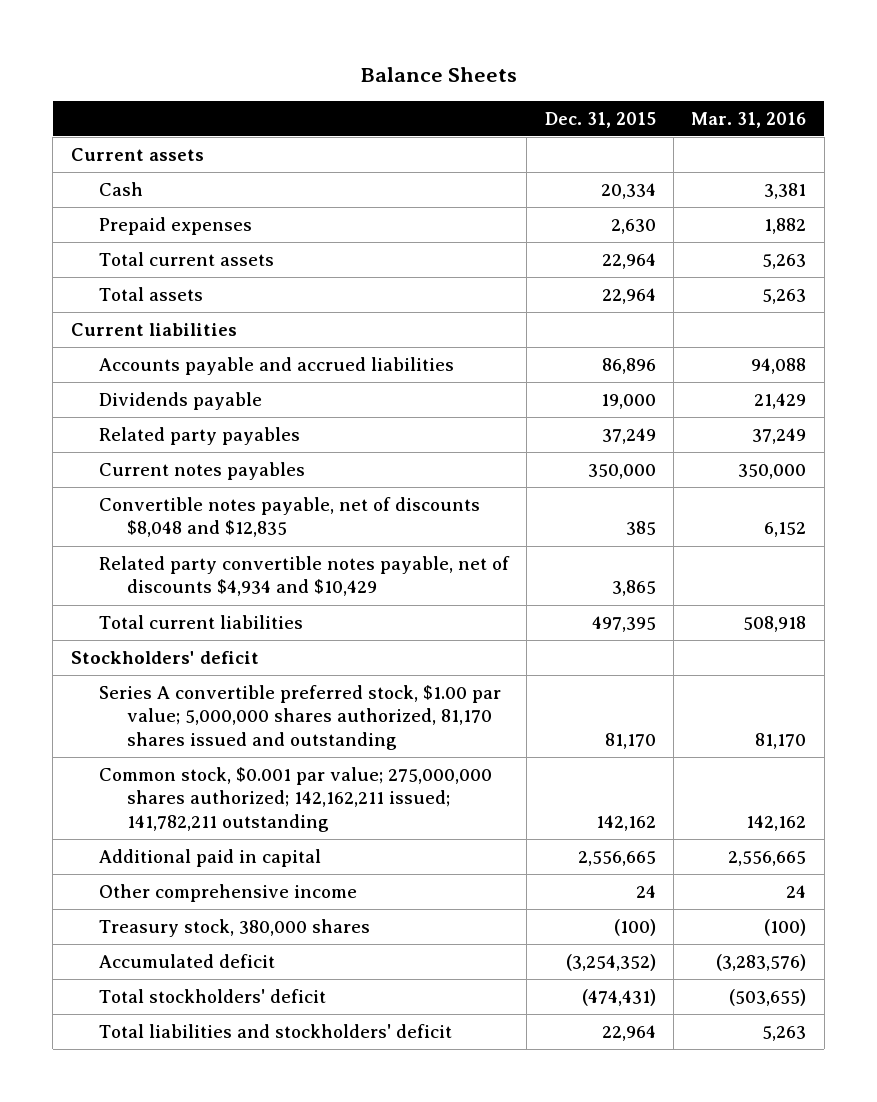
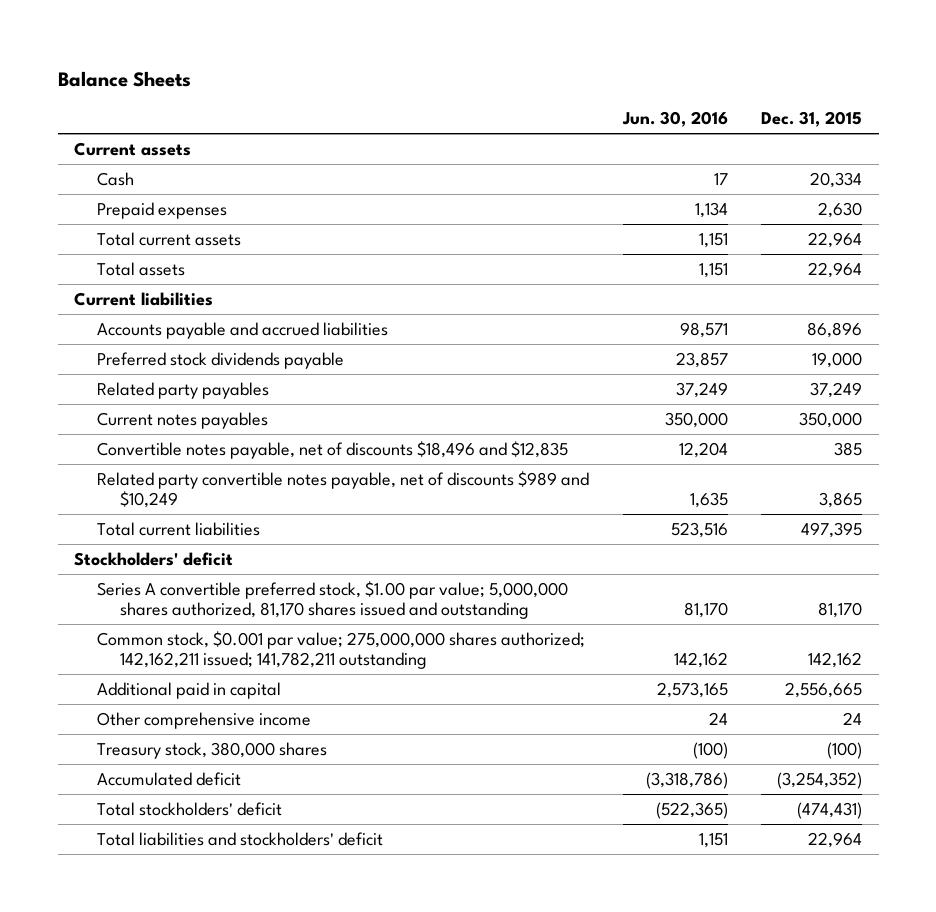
[691,111,807,128] Mar. 31, 2016 -> none
none -> [621,111,728,128] Jun. 30, 2016
[98,391,262,410] Dividends payable -> [97,351,345,369] Preferred stock dividends payable
[98,496,480,538] Convertible notes payable, net of discounts $8,048 and $12,835 -> [97,440,569,459] Convertible notes payable, net of discounts $18,496 and $12,835
[98,555,510,597] Related party convertible notes payable, net of discounts $4,934 and $10,429 -> [97,470,590,509] Related party convertible notes payable, net of discounts $989 and $10,249

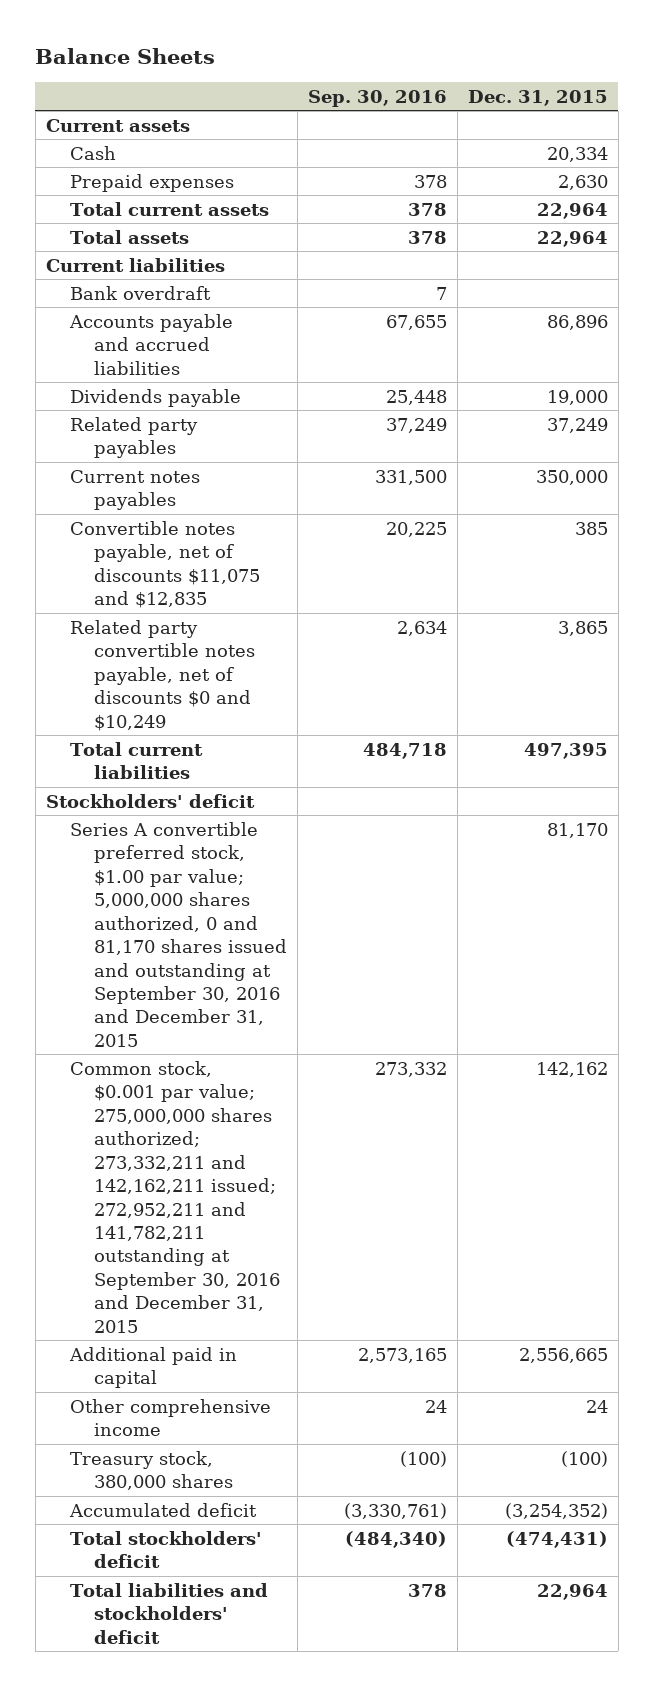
[621,111,728,128] Jun. 30, 2016 -> none
none -> [307,89,447,107] Sep. 30, 2016
none -> [69,285,211,300] Bank overdraft
[97,351,345,369] Preferred stock dividends payable -> [69,388,241,407] Dividends payable
[97,440,569,459] Convertible notes payable, net of discounts $18,496 and $12,835 -> [69,520,260,609] Convertible notes payable, net of discounts $11,075 and $12,835
[97,470,590,509] Related party convertible notes payable, net of discounts $989 and $10,249 -> [69,619,255,731] Related party convertible notes payable, net of discounts $0 and $10,249
[97,580,569,620] Series A convertible preferred stock, $1.00 par value; 5,000,000 shares authorized, 81,170 shares issued and outstanding -> [69,821,287,1047] Series A convertible preferred stock, $1.00 par value; 5,000,000 shares authorized, 0 and 81,170 shares issued and outstanding at September 30, 2016 and December 31, 2015
[97,630,586,670] Common stock, $0.001 par value; 275,000,000 shares authorized; 142,162,211 issued; 141,782,211 outstanding -> [69,1060,280,1333] Common stock, $0.001 par value; 275,000,000 shares authorized; 273,332,211 and 142,162,211 issued; 272,952,211 and 141,782,211 outstanding at September 30, 2016 and December 31, 2015

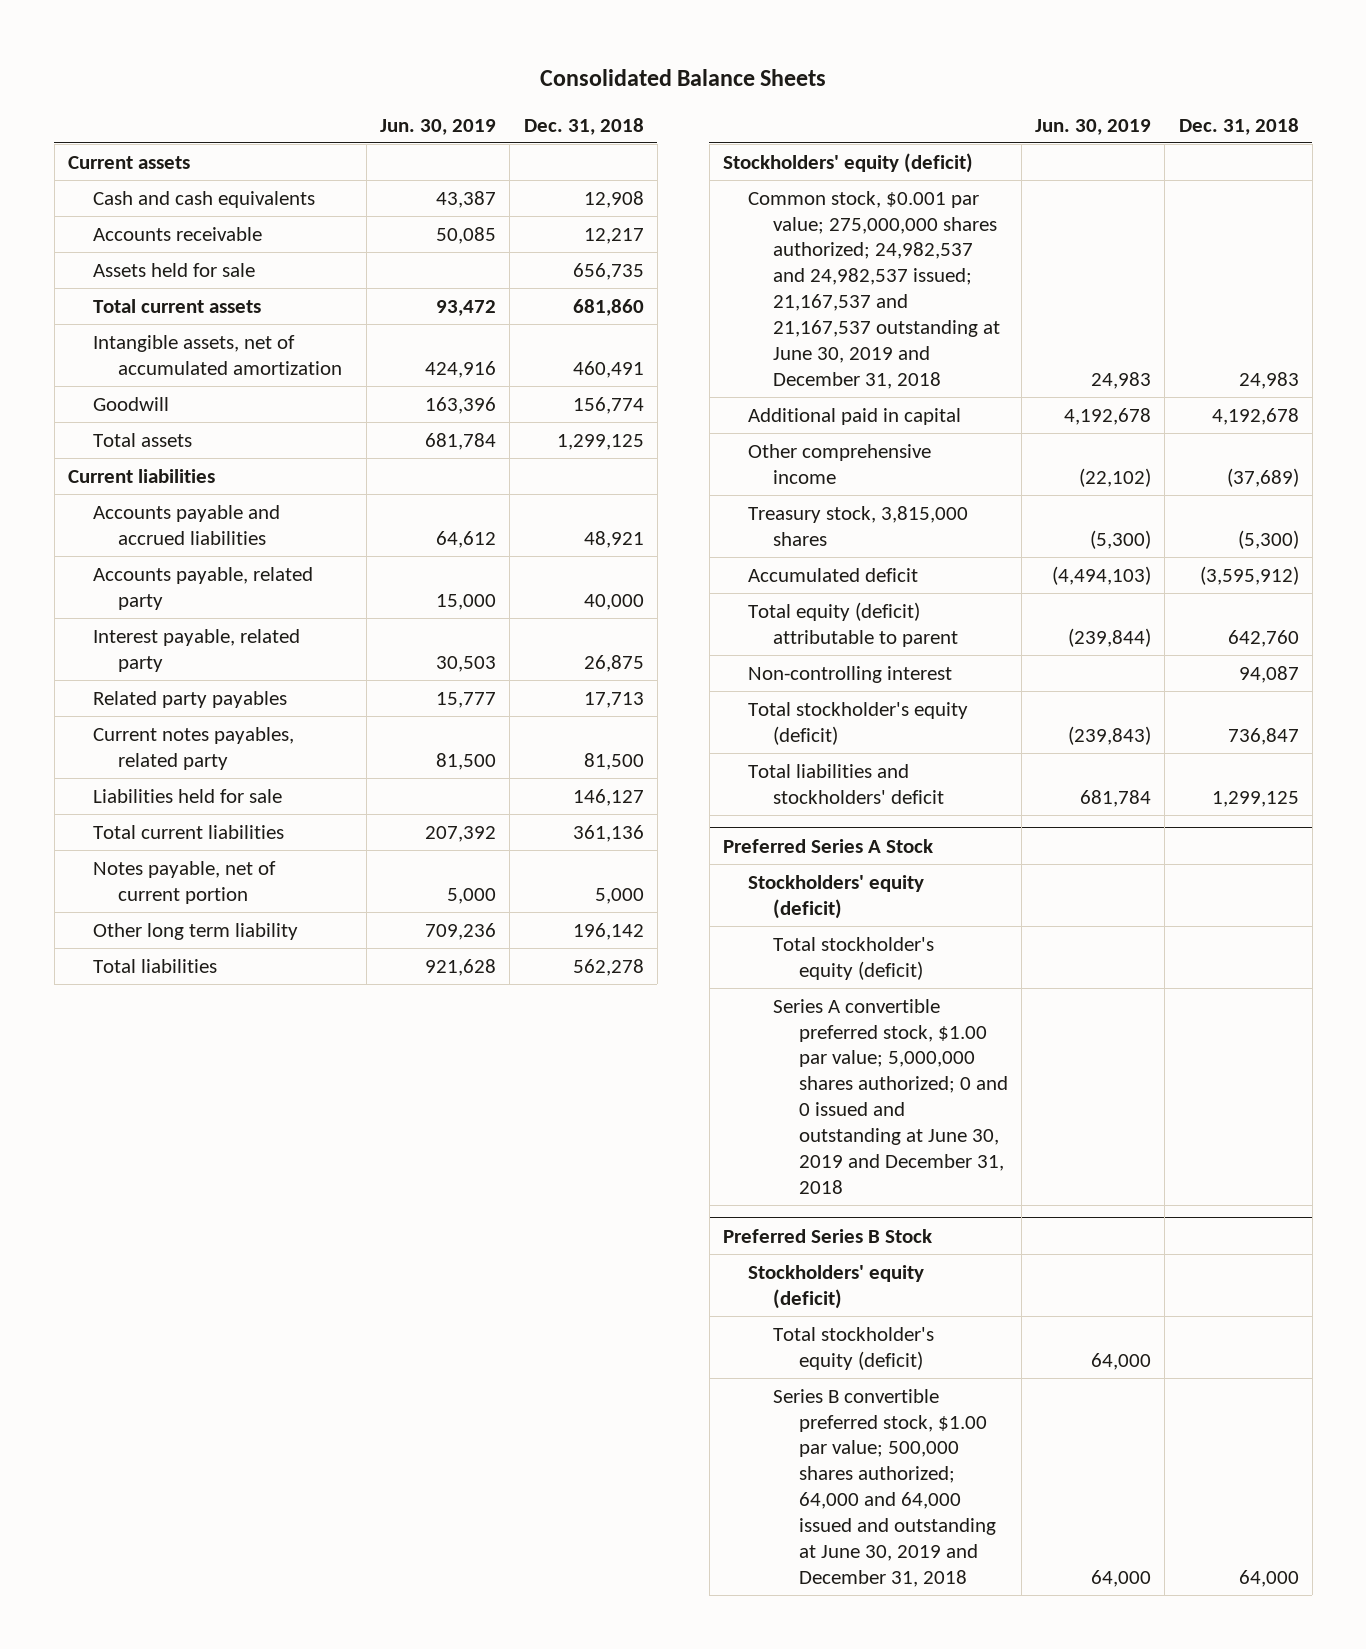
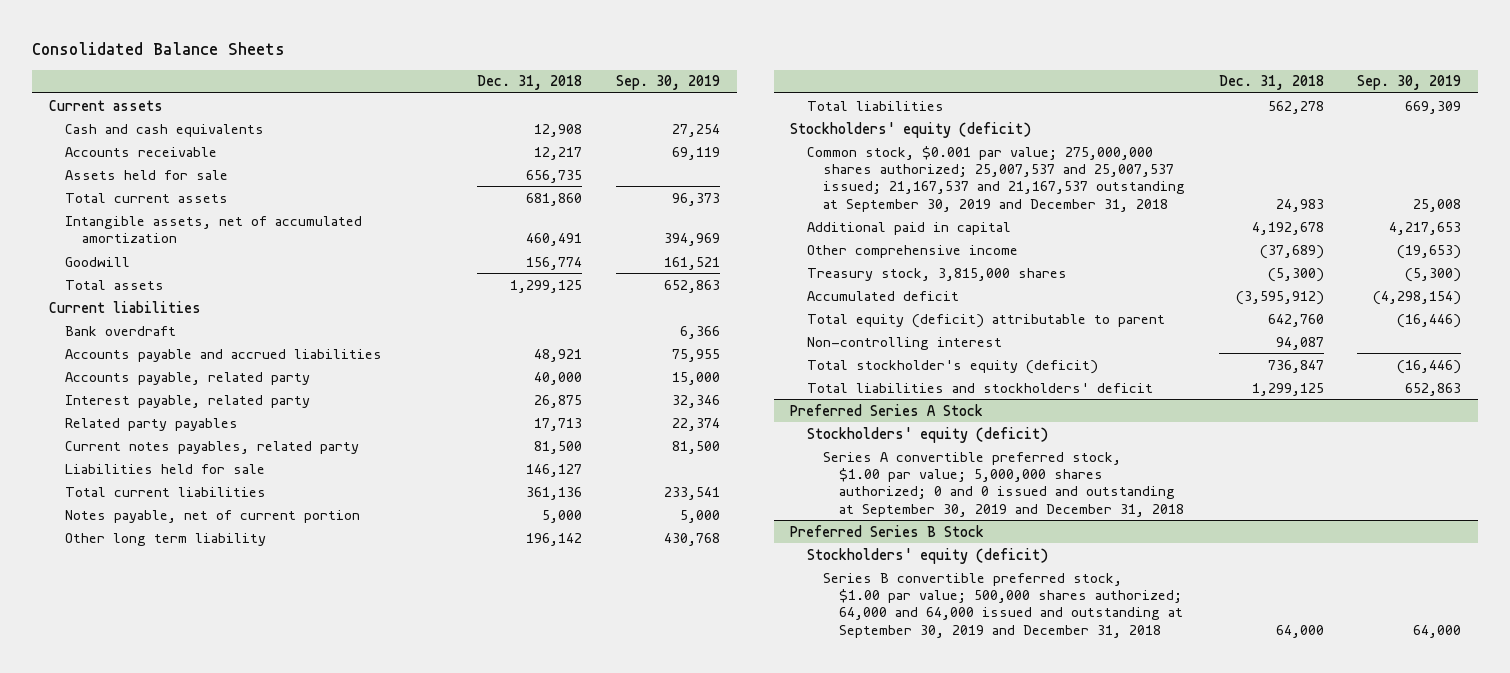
[380,118,497,135] Jun. 30, 2019 -> none
none -> [615,75,720,91] Sep. 30, 2019
none -> [65,325,177,336] Bank overdraft
[748,190,1001,389] Common stock, $0.001 par value; 275,000,000 shares authorized; 24,982,537 and 24,982,537 issued; 21,167,537 and 21,167,537 outstanding at June 30, 2019 and December 31, 2018 -> [806,145,1186,212] Common stock, $0.001 par value; 275,000,000 shares authorized; 25,007,537 and 25,007,537 issued; 21,167,537 and 21,167,537 outstanding at September 30, 2019 and December 31, 2018
[773,936,935,980] Total stockholder's equity (deficit) -> none
[773,998,1008,1194] Series A convertible preferred stock, $1.00 par value; 5,000,000 shares authorized; 0 and 0 issued and outstanding at June 30, 2019 and December 31, 2018 -> [823,451,1185,517] Series A convertible preferred stock, $1.00 par value; 5,000,000 shares authorized; 0 and 0 issued and outstanding at September 30, 2019 and December 31, 2018
[773,1326,935,1370] Total stockholder's equity (deficit) -> none
[773,1388,996,1587] Series B convertible preferred stock, $1.00 par value; 500,000 shares authorized; 64,000 and 64,000 issued and outstanding at June 30, 2019 and December 31, 2018 -> [823,572,1184,638] Series B convertible preferred stock, $1.00 par value; 500,000 shares authorized; 64,000 and 64,000 issued and outstanding at September 30, 2019 and December 31, 2018

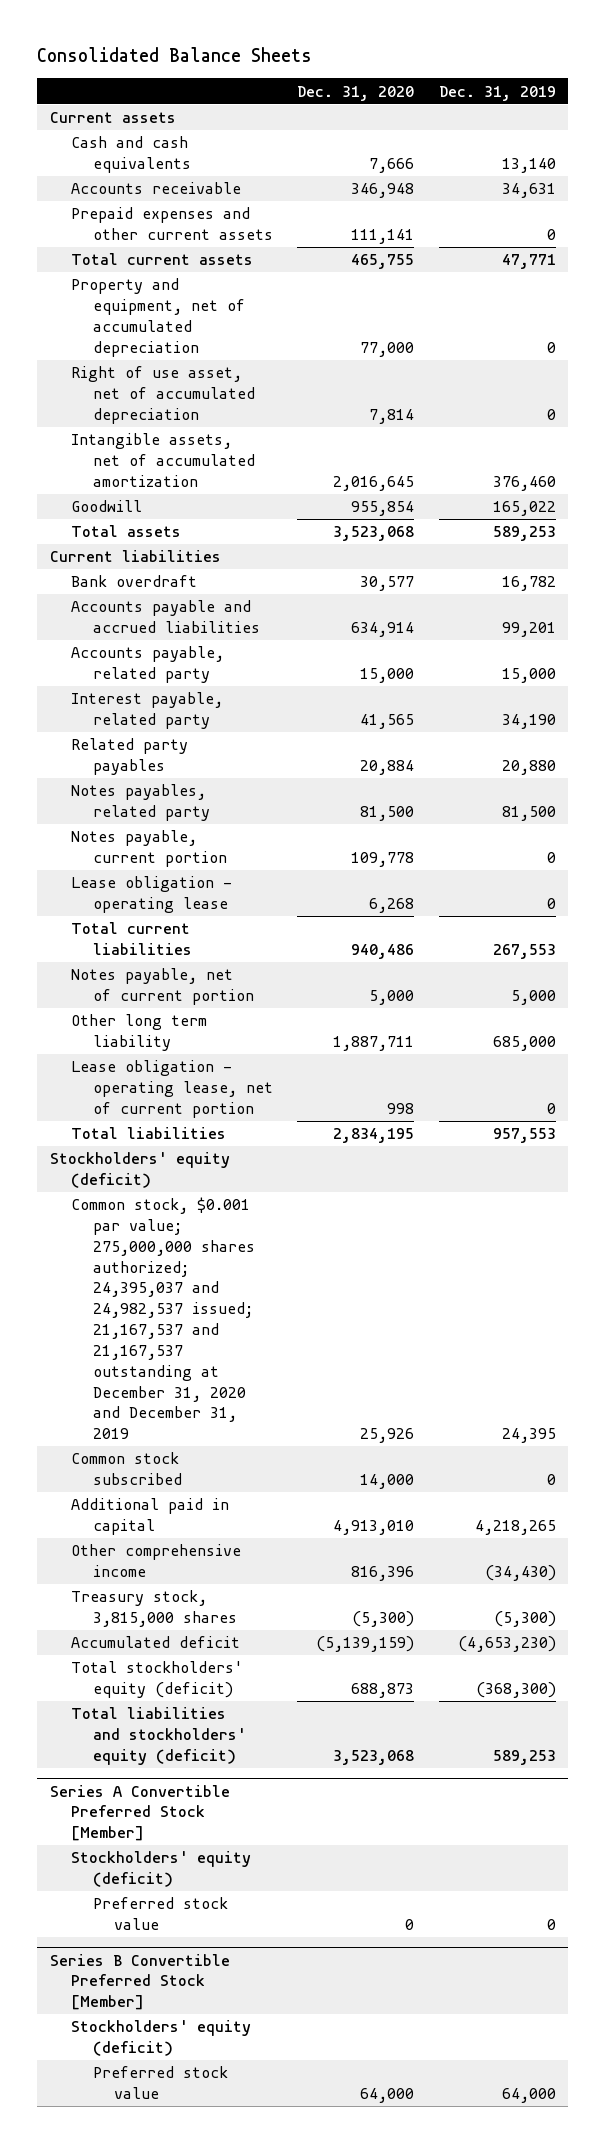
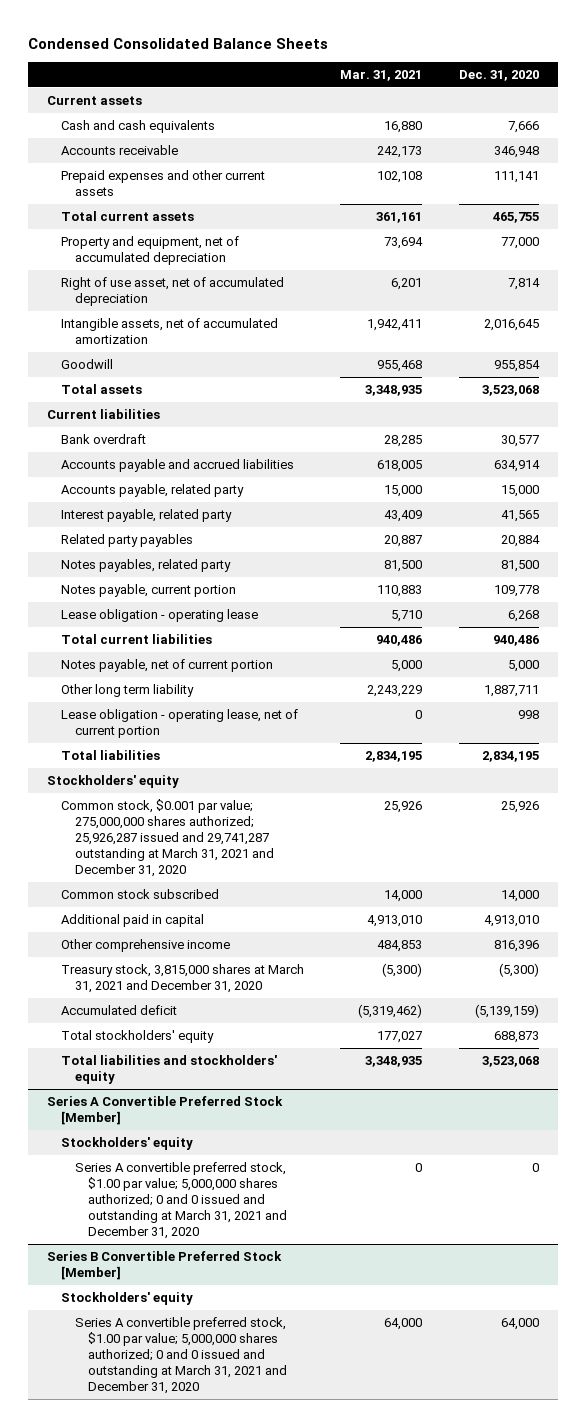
[37,47,313,63] Consolidated Balance Sheets -> [28,37,329,49] Condensed Consolidated Balance Sheets
[439,85,557,101] Dec. 31, 2019 -> none
none -> [340,69,423,81] Mar. 31, 2021
[49,1152,230,1188] Stockholders' equity (deficit) -> [46,775,179,789] Stockholders' equity
[71,1197,255,1440] Common stock, $0.001 par value; 275,000,000 shares authorized; 24,395,037 and 24,982,537 issued; 21,167,537 and 21,167,537 outstanding at December 31, 2020 and December 31, 2019 -> [60,799,274,878] Common stock, $0.001 par value; 275,000,000 shares authorized; 25,926,287 issued and 29,741,287 outstanding at March 31, 2021 and December 31, 2020
[71,1590,237,1627] Treasury stock, 3,815,000 shares -> [60,964,304,994] Treasury stock, 3,815,000 shares at March 31, 2021 and December 31, 2020
[71,1661,244,1698] Total stockholders' equity (deficit) -> [60,1030,214,1044] Total stockholders' equity
[71,1707,246,1765] Total liabilities and stockholders' equity (deficit) -> [60,1055,277,1085] Total liabilities and stockholders' equity
[71,1851,252,1887] Stockholders' equity (deficit) -> [60,1137,193,1151] Stockholders' equity
[92,1897,228,1930] Preferred stock value -> [74,1162,288,1240] Series A convertible preferred stock, $1.00 par value; 5,000,000 shares authorized; 0 and 0 issued and outstanding at March 31, 2021 and December 31, 2020
[71,2020,252,2056] Stockholders' equity (deficit) -> [60,1292,193,1306] Stockholders' equity
[92,2066,228,2099] Preferred stock value -> [74,1317,288,1395] Series A convertible preferred stock, $1.00 par value; 5,000,000 shares authorized; 0 and 0 issued and outstanding at March 31, 2021 and December 31, 2020

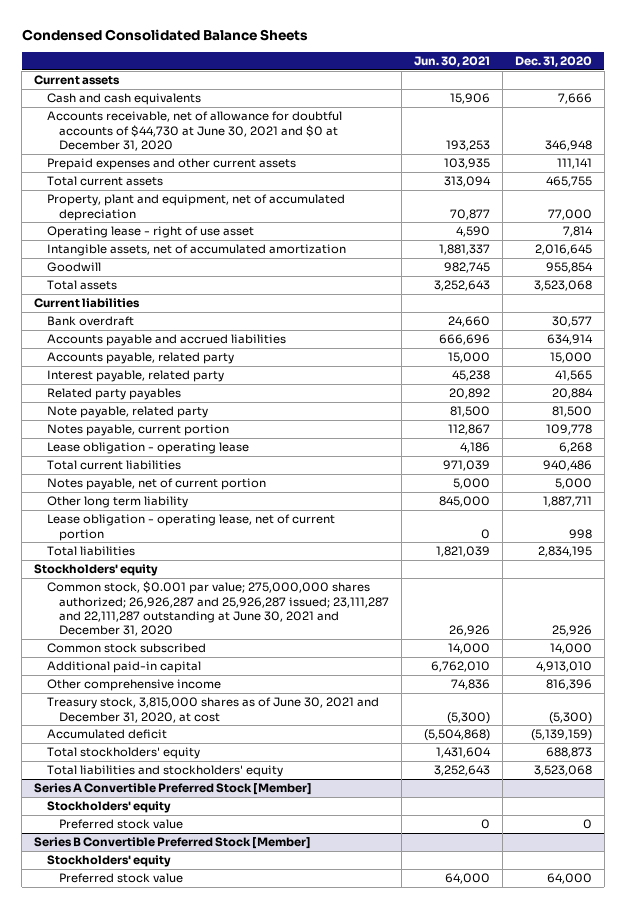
[340,69,423,81] Mar. 31, 2021 -> none
none -> [414,56,491,68] Jun. 30, 2021
[60,145,178,156] Accounts receivable -> [46,111,342,151] Accounts receivable, net of allowance for doubtful accounts of $44,730 at June 30, 2021 and $0 at December 31, 2020
[60,236,239,266] Property and equipment, net of accumulated depreciation -> [46,194,345,221] Property, plant and equipment, net of accumulated depreciation
[60,277,284,307] Right of use asset, net of accumulated depreciation -> [46,226,254,239] Operating lease - right of use asset
[60,559,231,573] Notes payables, related party -> [46,406,208,419] Note payable, related party
[60,799,274,878] Common stock, $0.001 par value; 275,000,000 shares authorized; 25,926,287 issued and 29,741,287 outstanding at March 31, 2021 and December 31, 2020 -> [46,581,390,636] Common stock, $0.001 par value; 275,000,000 shares authorized; 26,926,287 and 25,926,287 issued; 23,111,287 and 22,111,287 outstanding at June 30, 2021 and December 31, 2020
[60,914,204,928] Additional paid in capital -> [46,661,201,674] Additional paid-in capital
[60,964,304,994] Treasury stock, 3,815,000 shares at March 31, 2021 and December 31, 2020 -> [46,697,379,723] Treasury stock, 3,815,000 shares as of June 30, 2021 and December 31, 2020, at cost
[74,1162,288,1240] Series A convertible preferred stock, $1.00 par value; 5,000,000 shares authorized; 0 and 0 issued and outstanding at March 31, 2021 and December 31, 2020 -> [59,819,184,830] Preferred stock value
[74,1317,288,1395] Series A convertible preferred stock, $1.00 par value; 5,000,000 shares authorized; 0 and 0 issued and outstanding at March 31, 2021 and December 31, 2020 -> [59,873,184,884] Preferred stock value

